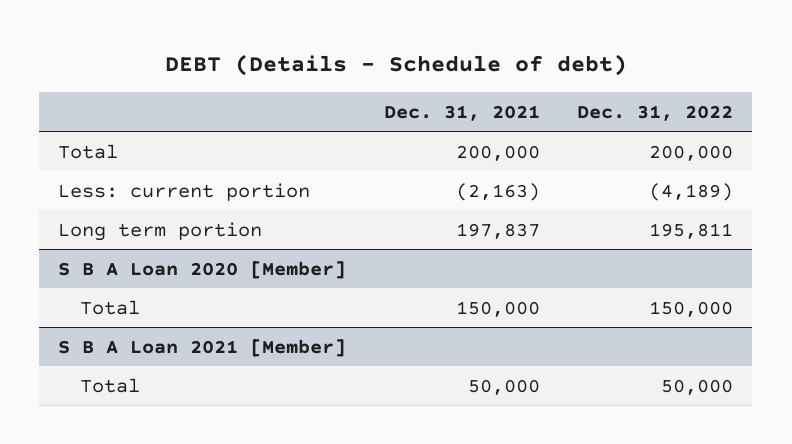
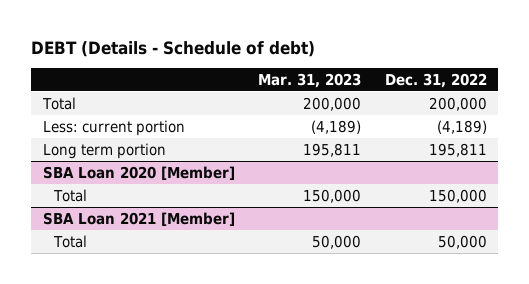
[383,104,540,121] Dec. 31, 2021 -> none
none -> [258,72,362,88] Mar. 31, 2023
[58,260,347,279] S B A Loan 2020 [Member] -> [42,165,235,180] SBA Loan 2020 [Member]
[58,338,347,357] S B A Loan 2021 [Member] -> [42,211,235,226] SBA Loan 2021 [Member]

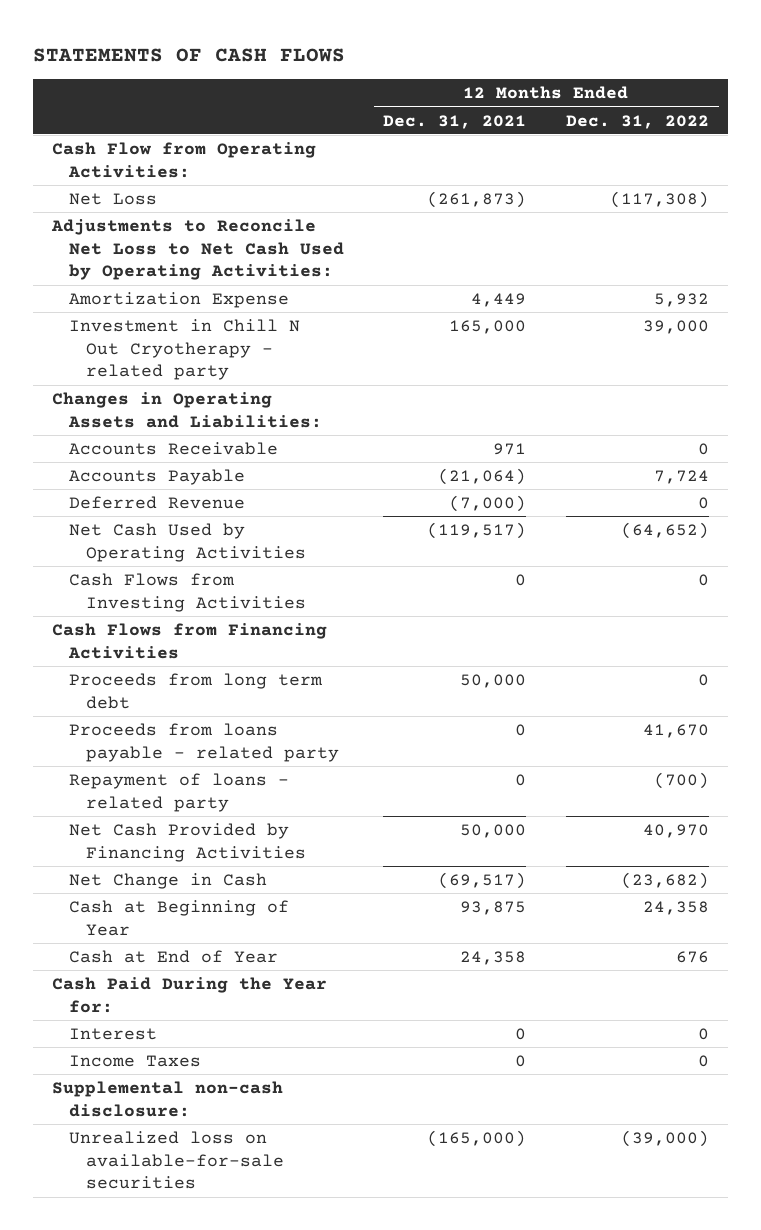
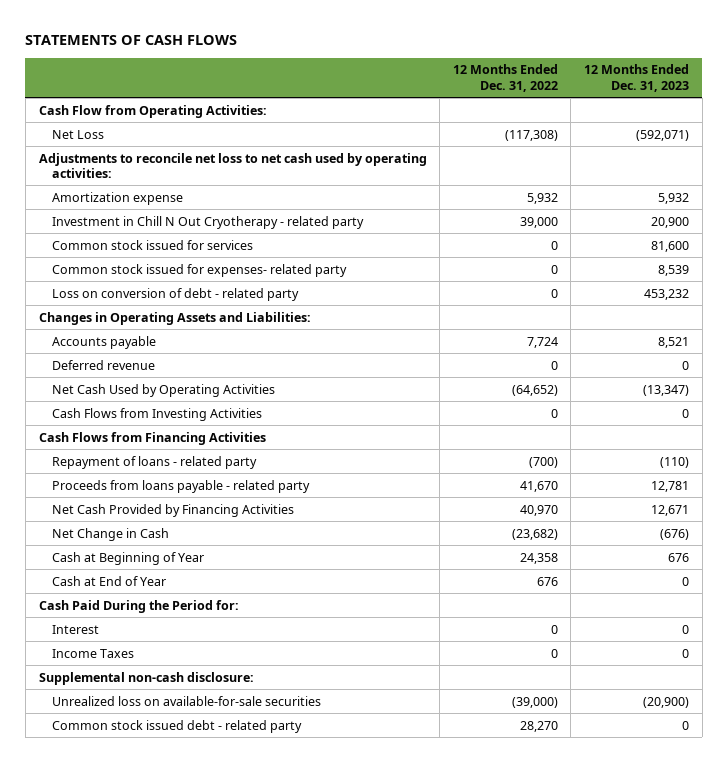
[383,114,527,129] Dec. 31, 2021 -> none
none -> [583,64,689,93] 12 Months Ended Dec. 31, 2023
[51,218,345,281] Adjustments to Reconcile Net Loss to Net Cash Used by Operating Activities: -> [38,152,427,179] Adjustments to reconcile net loss to net cash used by operating activities:
[69,291,290,308] Amortization Expense -> [52,191,184,205] Amortization expense
none -> [52,239,254,250] Common stock issued for services
none -> [52,263,348,277] Common stock issued for expenses- related party
none -> [52,287,300,301] Loss on conversion of debt - related party
[69,441,279,455] Accounts Receivable -> none
[69,468,246,485] Accounts Payable -> [52,335,157,349] Accounts payable
[69,495,246,509] Deferred Revenue -> [52,359,156,370] Deferred revenue
[69,672,324,709] Proceeds from long term debt -> none
[69,722,340,762] Proceeds from loans payable - related party -> [52,479,311,493] Proceeds from loans payable - related party
[52,976,328,1013] Cash Paid During the Year for: -> [38,599,239,613] Cash Paid During the Period for:
none -> [52,719,303,733] Common stock issued debt - related party

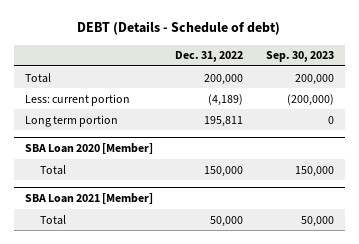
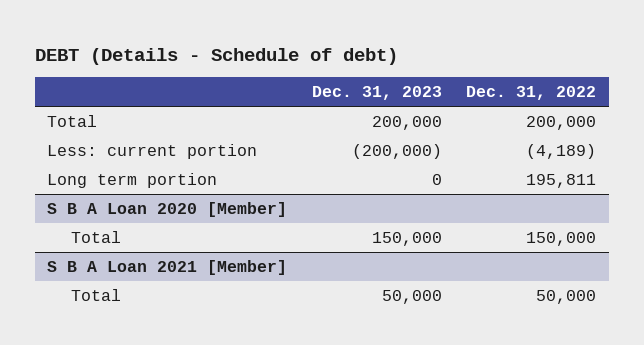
[265,51,334,63] Sep. 30, 2023 -> none
none -> [311,86,442,101] Dec. 31, 2023
[24,142,153,154] SBA Loan 2020 [Member] -> [47,201,288,217] S B A Loan 2020 [Member]
[24,192,153,204] SBA Loan 2021 [Member] -> [47,259,288,275] S B A Loan 2021 [Member]

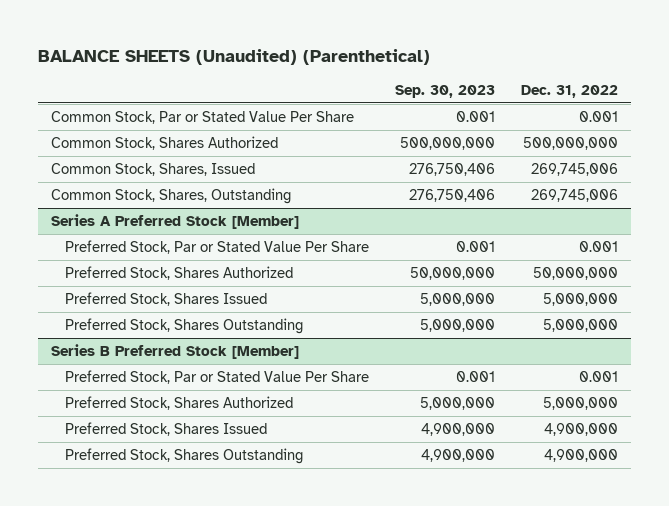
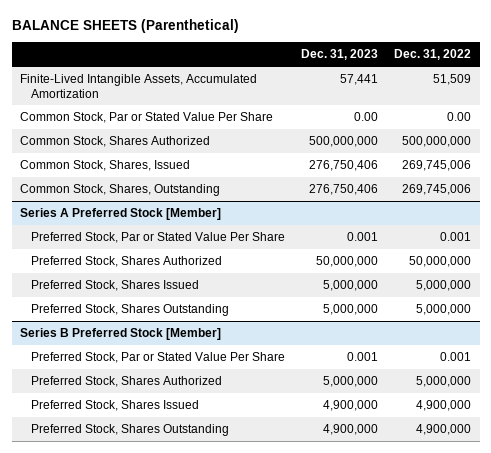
[38,48,431,65] BALANCE SHEETS (Unaudited) (Parenthetical) -> [11,19,239,34] BALANCE SHEETS (Parenthetical)
[395,84,496,98] Sep. 30, 2023 -> none
none -> [301,49,379,61] Dec. 31, 2023
none -> [19,74,257,98] Finite-Lived Intangible Assets, Accumulated Amortization
[578,110,618,122] 0.001 -> [447,112,472,122] 0.00

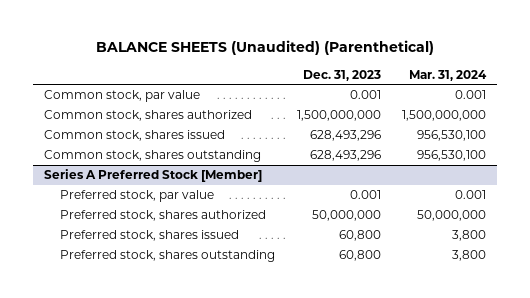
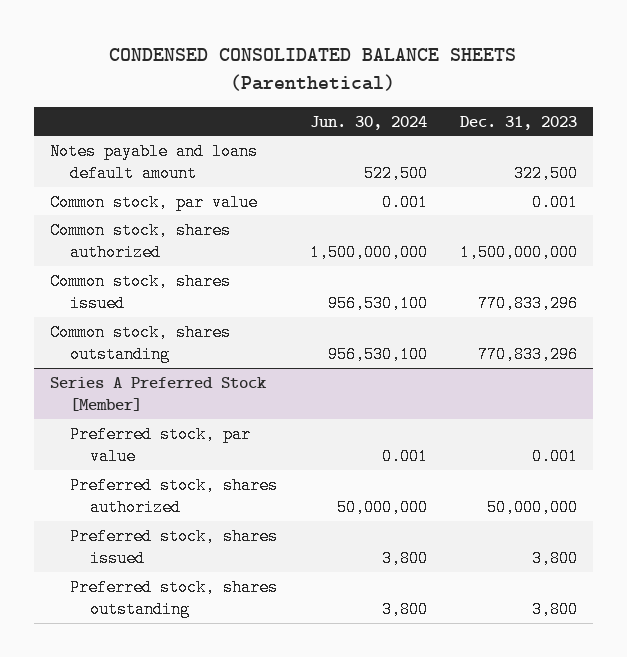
[96,40,435,56] BALANCE SHEETS (Unaudited) (Parenthetical) -> [109,48,517,92] CONDENSED CONSOLIDATED BALANCE SHEETS (Parenthetical)
[408,69,487,81] Mar. 31, 2024 -> none
none -> [309,115,427,130] Jun. 30, 2024
none -> [50,142,259,183] Notes payable and loans default amount
[309,130,381,142] 628,493,296 -> [477,295,578,313] 770,833,296
[309,150,381,162] 628,493,296 -> [477,346,578,364] 770,833,296
[338,230,381,242] 60,800 -> [531,550,578,568] 3,800
[338,250,381,262] 60,800 -> [531,601,578,619] 3,800

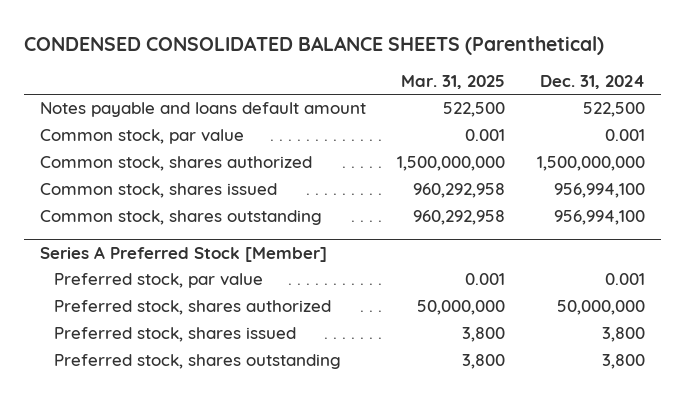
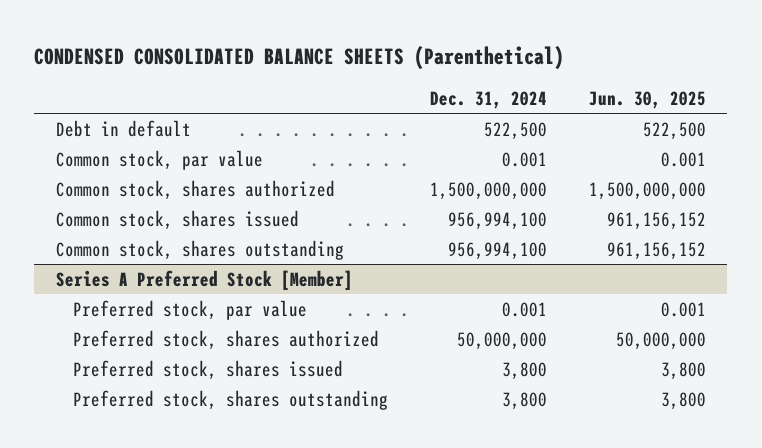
[401,74,506,89] Mar. 31, 2025 -> none
none -> [589,90,707,109] Jun. 30, 2025
[39,102,366,118] Notes payable and loans default amount -> [55,119,191,137] Debt in default

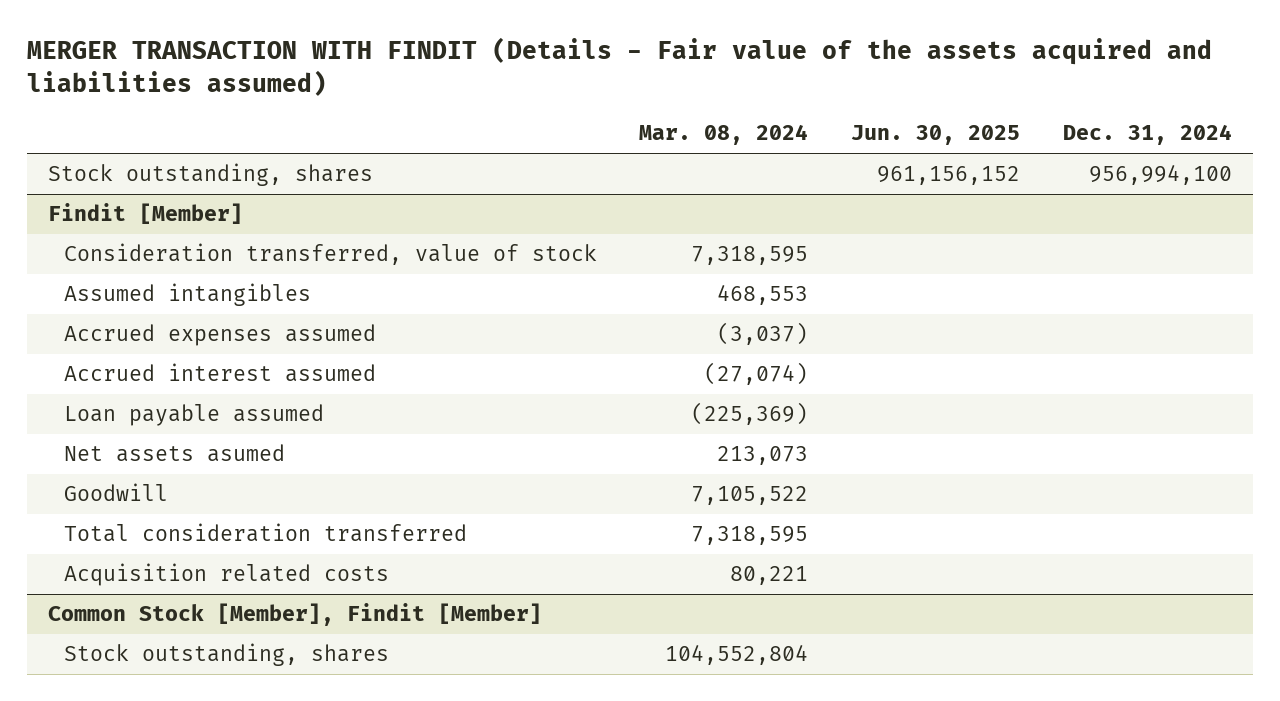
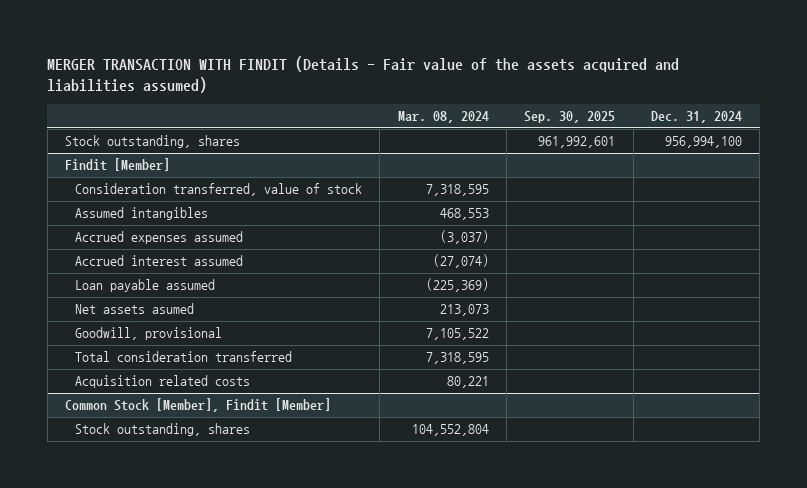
[851,125,1021,146] Jun. 30, 2025 -> none
none -> [524,111,616,124] Sep. 30, 2025
[63,483,168,502] Goodwill -> [75,327,223,341] Goodwill, provisional

